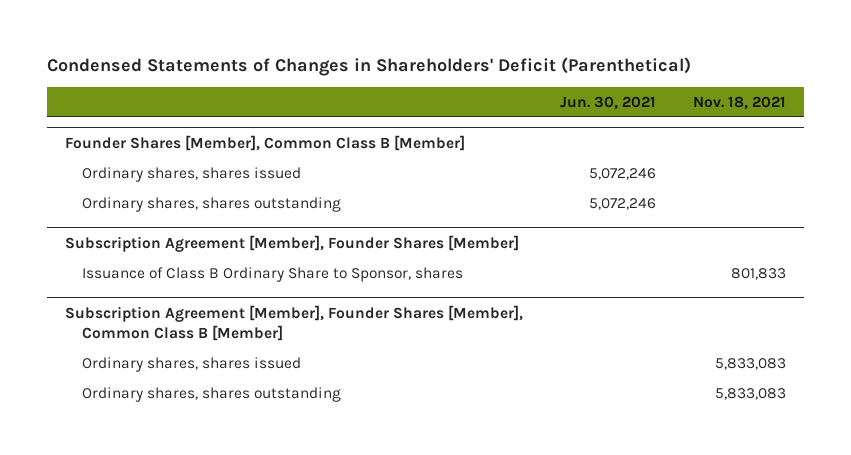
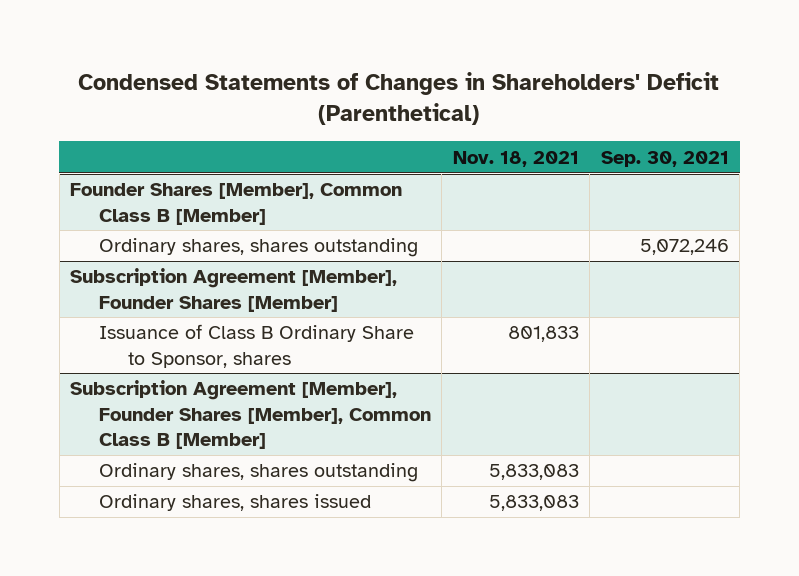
[559,95,656,110] Jun. 30, 2021 -> none
none -> [600,150,729,167] Sep. 30, 2021
[82,166,302,182] Ordinary shares, shares issued -> none
[82,356,302,372] Ordinary shares, shares issued -> [99,494,372,512] Ordinary shares, shares issued

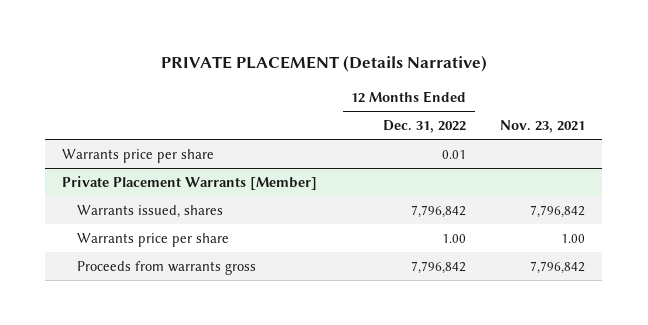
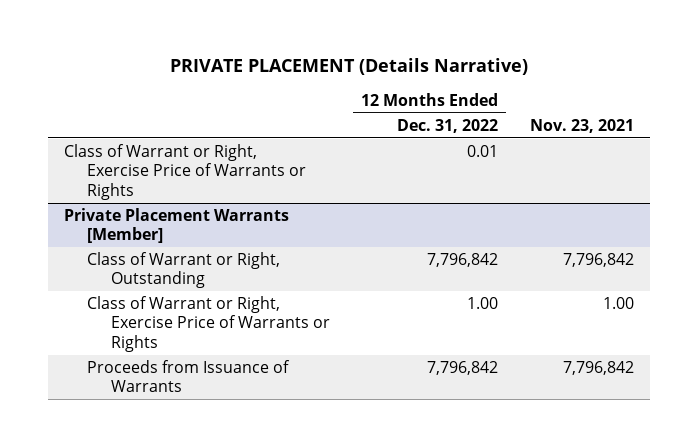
[62,148,215,163] Warrants price per share -> [63,144,307,200] Class of Warrant or Right, Exercise Price of Warrants or Rights
[76,204,223,218] Warrants issued, shares -> [87,252,281,289] Class of Warrant or Right, Outstanding
[76,232,229,247] Warrants price per share -> [87,296,330,352] Class of Warrant or Right, Exercise Price of Warrants or Rights
[76,260,256,275] Proceeds from warrants gross -> [87,360,291,393] Proceeds from Issuance of Warrants

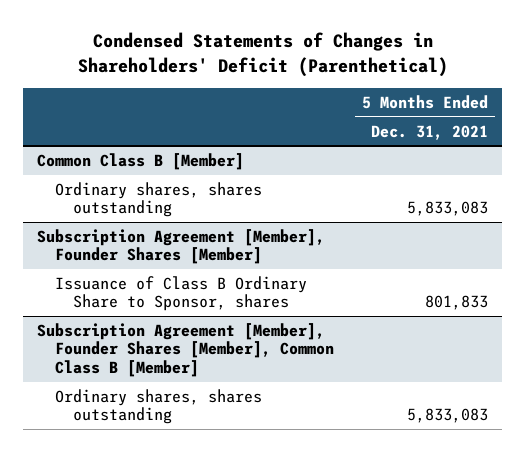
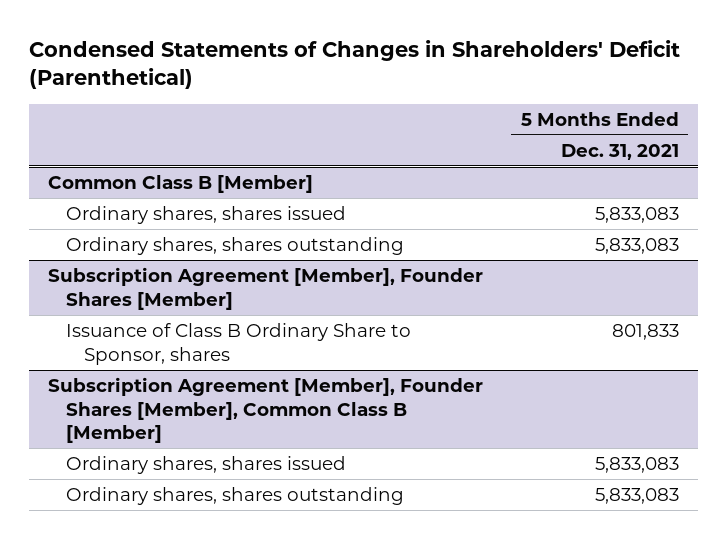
none -> [65,205,346,224] Ordinary shares, shares issued
none -> [65,455,346,474] Ordinary shares, shares issued

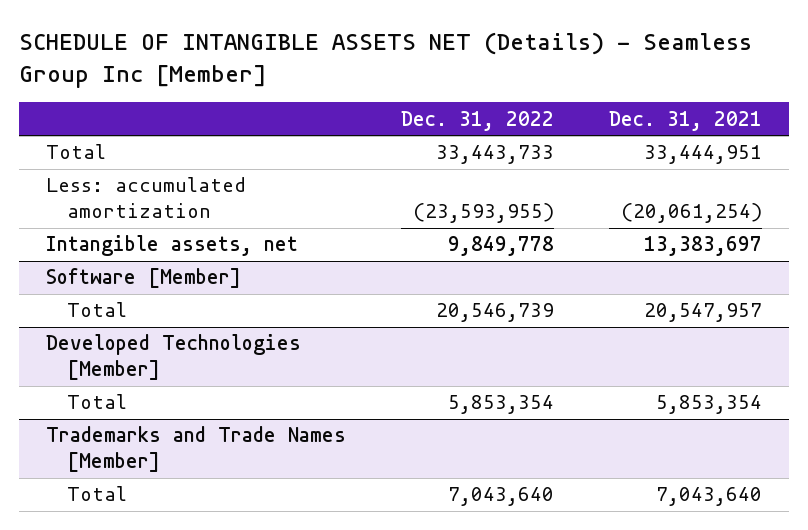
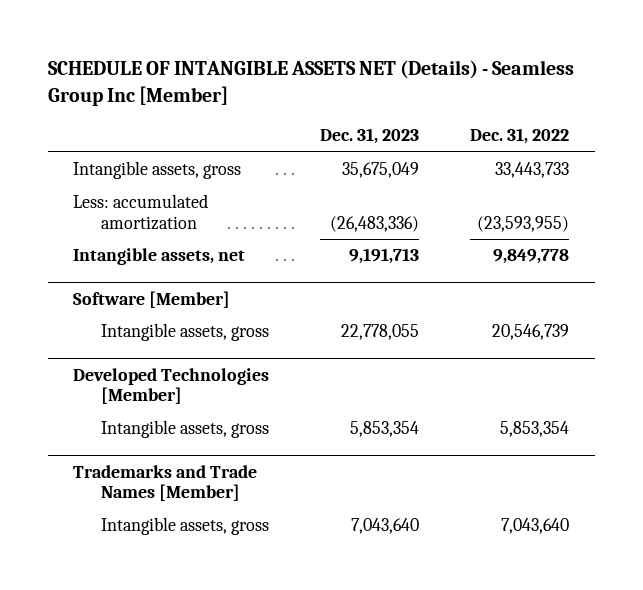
[608,110,762,131] Dec. 31, 2021 -> none
none -> [320,128,420,145] Dec. 31, 2023
[46,144,107,160] Total -> [73,161,242,180] Intangible assets, gross
[67,302,128,318] Total -> [100,323,269,342] Intangible assets, gross
[67,394,128,410] Total -> [100,420,269,439] Intangible assets, gross
[67,486,128,502] Total -> [100,517,269,536] Intangible assets, gross

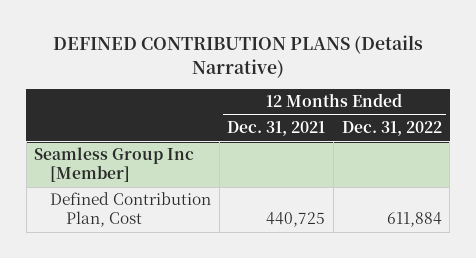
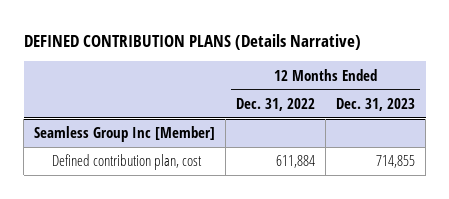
[227,121,326,137] Dec. 31, 2021 -> none
none -> [336,97,416,111] Dec. 31, 2023
[50,192,212,228] Defined Contribution Plan, Cost -> [51,154,202,171] Defined contribution plan, cost

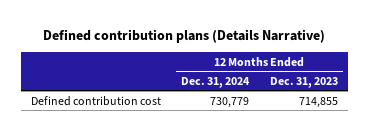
[23,33,361,50] DEFINED CONTRIBUTION PLANS (Details Narrative) -> [43,28,326,43] Defined contribution plans (Details Narrative)
[236,97,316,111] Dec. 31, 2022 -> none
none -> [181,76,251,88] Dec. 31, 2024
[34,126,216,143] Seamless Group Inc [Member] -> none
[51,154,202,171] Defined contribution plan, cost -> [31,95,162,106] Defined contribution cost

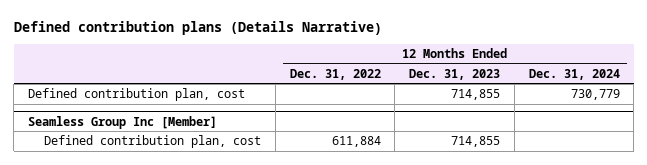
none -> [289,68,381,80] Dec. 31, 2022
[31,95,162,106] Defined contribution cost -> [27,88,245,102] Defined contribution plan, cost
none -> [27,115,217,129] Seamless Group Inc [Member]
none -> [44,135,262,149] Defined contribution plan, cost

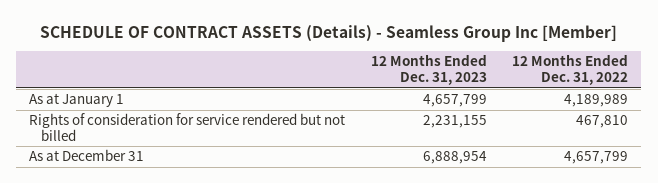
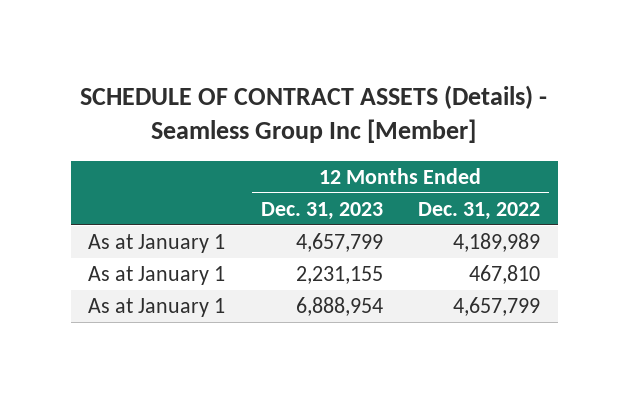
[29,113,346,142] Rights of consideration for service rendered but not billed -> [88,266,226,286] As at January 1
[29,149,145,162] As at December 31 -> [88,298,226,318] As at January 1

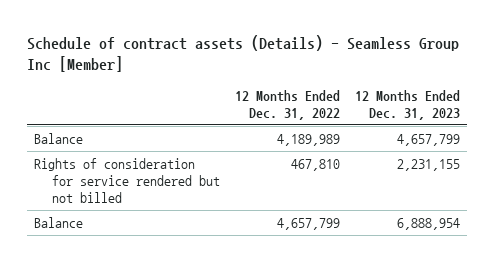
[80,84,548,144] SCHEDULE OF CONTRACT ASSETS (Details) - Seamless Group Inc [Member] -> [26,35,459,73] Schedule of contract assets (Details) - Seamless Group Inc [Member]
[88,234,226,254] As at January 1 -> [34,132,84,144] Balance
[88,266,226,286] As at January 1 -> [34,157,221,204] Rights of consideration for service rendered but not billed
[88,298,226,318] As at January 1 -> [34,216,84,228] Balance

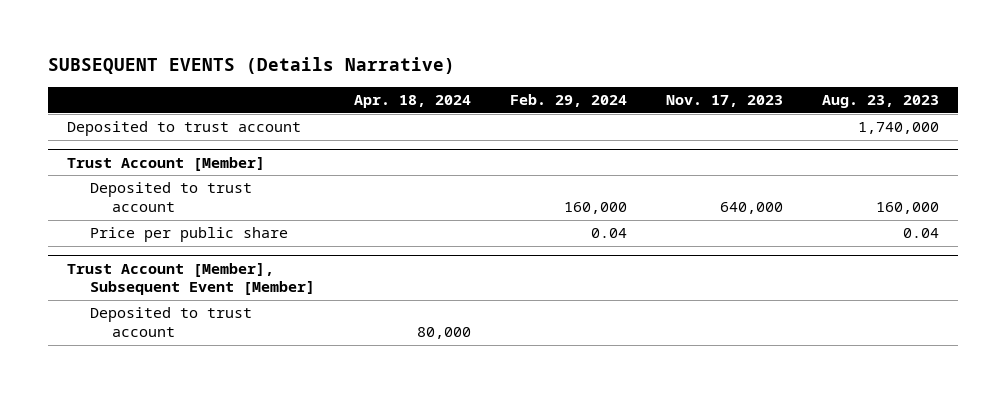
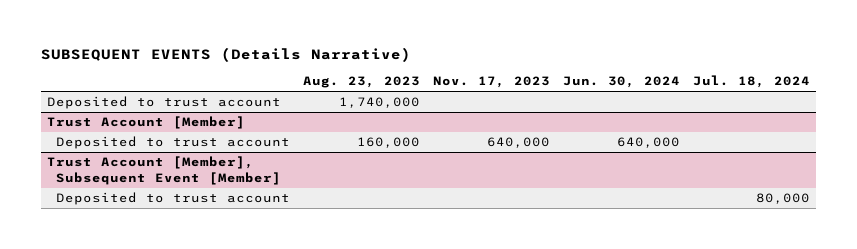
[353,95,471,109] Apr. 18, 2024 -> none
[509,94,627,108] Feb. 29, 2024 -> none
none -> [563,76,681,89] Jun. 30, 2024
none -> [692,75,810,89] Jul. 18, 2024
[89,227,288,243] Price per public share -> none

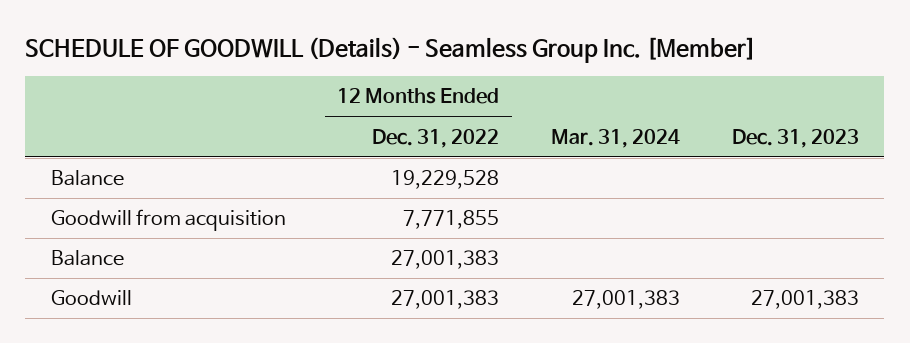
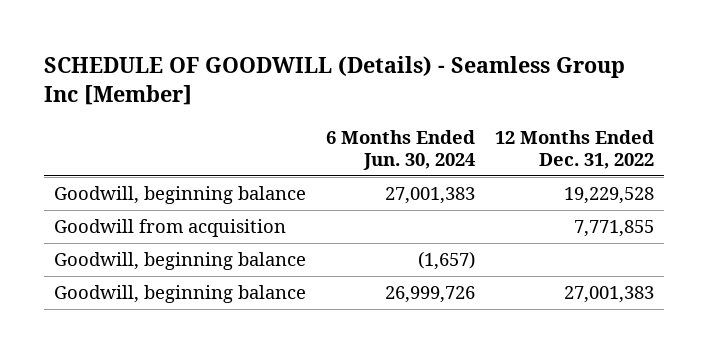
[25,37,757,64] SCHEDULE OF GOODWILL (Details) - Seamless Group Inc. [Member] -> [43,55,625,105] SCHEDULE OF GOODWILL (Details) - Seamless Group Inc [Member]
[551,128,681,148] Mar. 31, 2024 -> none
[731,128,859,148] Dec. 31, 2023 -> none
none -> [325,129,475,171] 6 Months Ended Jun. 30, 2024
[50,170,124,187] Balance -> [53,186,306,205] Goodwill, beginning balance
[50,290,132,306] Goodwill -> none
none -> [53,252,306,271] Goodwill, beginning balance
[50,250,124,267] Balance -> [53,285,306,304] Goodwill, beginning balance

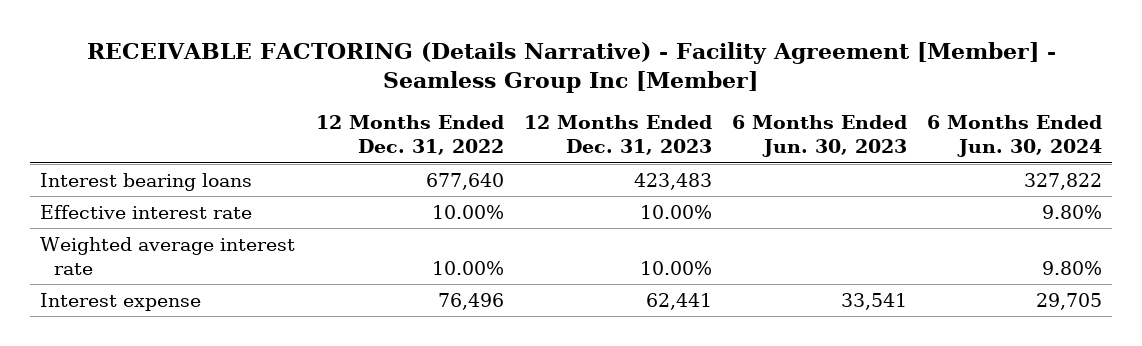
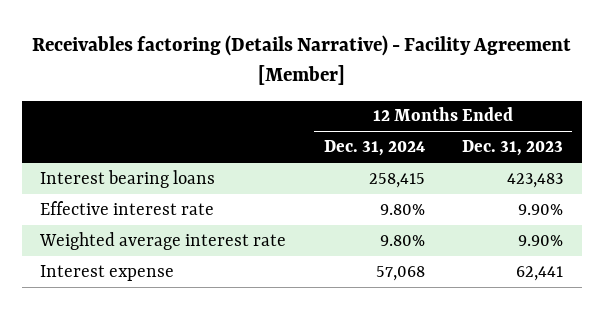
[87,42,1057,94] RECEIVABLE FACTORING (Details Narrative) - Facility Agreement [Member] - Seamless Group Inc [Member] -> [31,35,571,86] Receivables factoring (Details Narrative) - Facility Agreement [Member]
[315,115,504,156] 12 Months Ended Dec. 31, 2022 -> none
[731,115,907,158] 6 Months Ended Jun. 30, 2023 -> none
[927,115,1103,158] 6 Months Ended Jun. 30, 2024 -> none
none -> [323,140,425,157] Dec. 31, 2024
[639,204,712,219] 10.00% -> [518,203,564,215] 9.90%
[639,260,712,275] 10.00% -> [518,234,564,246] 9.90%

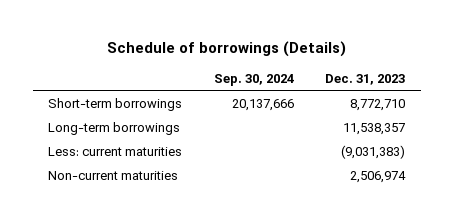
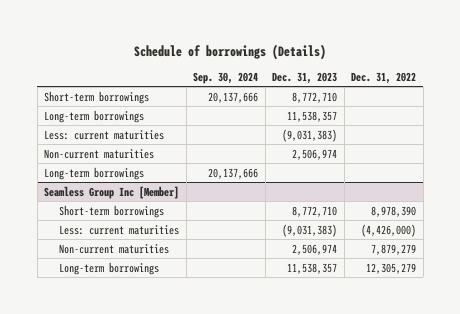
none -> [351,71,417,84] Dec. 31, 2022
none -> [44,166,145,180] Long-term borrowings
none -> [44,185,180,199] Seamless Group Inc [Member]
none -> [59,204,165,218] Short-term borrowings
none -> [59,224,180,235] Less: current maturities
none -> [59,243,170,254] Non-current maturities
none -> [59,261,160,275] Long-term borrowings

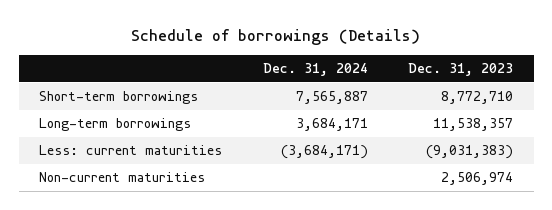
[193,71,259,84] Sep. 30, 2024 -> none
[351,71,417,84] Dec. 31, 2022 -> none
none -> [262,63,368,77] Dec. 31, 2024
[44,166,145,180] Long-term borrowings -> none
[44,185,180,199] Seamless Group Inc [Member] -> none
[59,204,165,218] Short-term borrowings -> none
[59,224,180,235] Less: current maturities -> none
[59,243,170,254] Non-current maturities -> none
[59,261,160,275] Long-term borrowings -> none

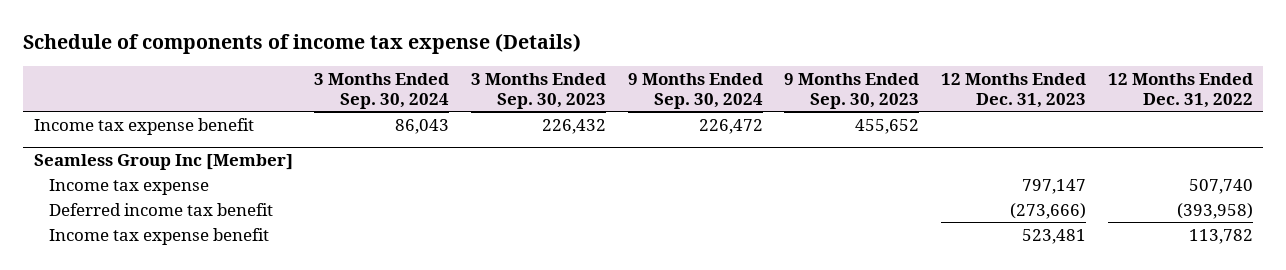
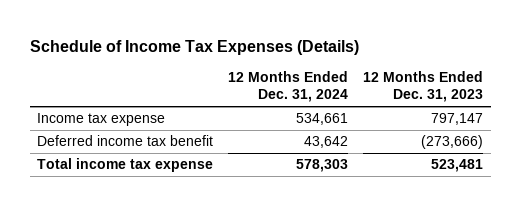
[22,33,581,55] Schedule of components of income tax expense (Details) -> [29,39,359,55] Schedule of Income Tax Expenses (Details)
[314,72,450,109] 3 Months Ended Sep. 30, 2024 -> none
[470,72,606,109] 3 Months Ended Sep. 30, 2023 -> none
[627,72,763,109] 9 Months Ended Sep. 30, 2024 -> none
[784,72,920,109] 9 Months Ended Sep. 30, 2023 -> none
[1107,72,1253,108] 12 Months Ended Dec. 31, 2022 -> none
none -> [228,70,349,103] 12 Months Ended Dec. 31, 2024
[33,117,254,135] Income tax expense benefit -> none
[33,153,293,170] Seamless Group Inc [Member] -> none
[48,227,269,245] Income tax expense benefit -> [37,158,214,173] Total income tax expense

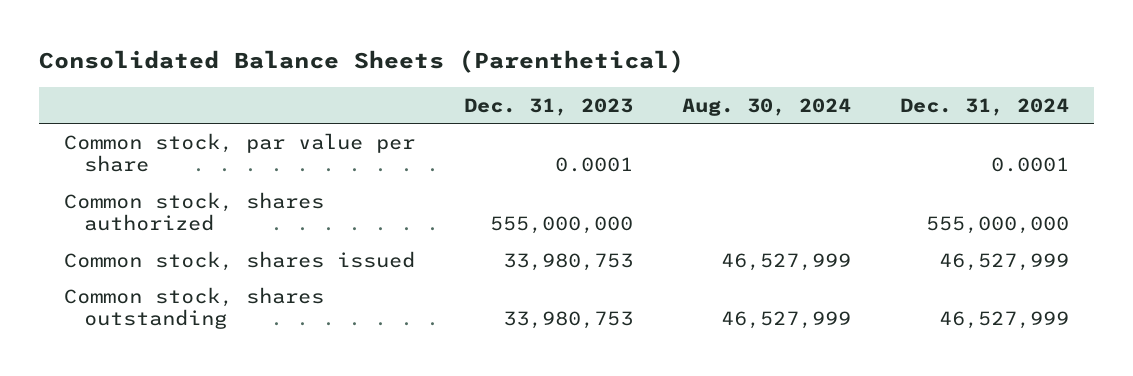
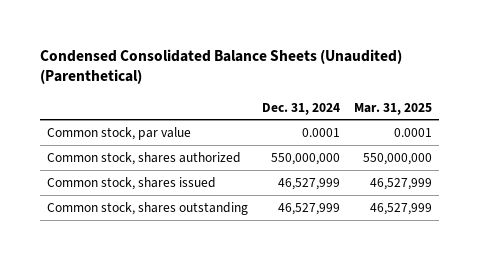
[39,50,685,74] Consolidated Balance Sheets (Parenthetical) -> [40,48,403,85] Condensed Consolidated Balance Sheets (Unaudited) (Parenthetical)
[463,97,633,116] Dec. 31, 2023 -> none
[681,97,851,116] Aug. 30, 2024 -> none
none -> [353,102,432,115] Mar. 31, 2025
[63,132,415,173] Common stock, par value per share -> [47,126,192,140] Common stock, par value
[926,216,1070,235] 555,000,000 -> [270,152,340,165] 550,000,000

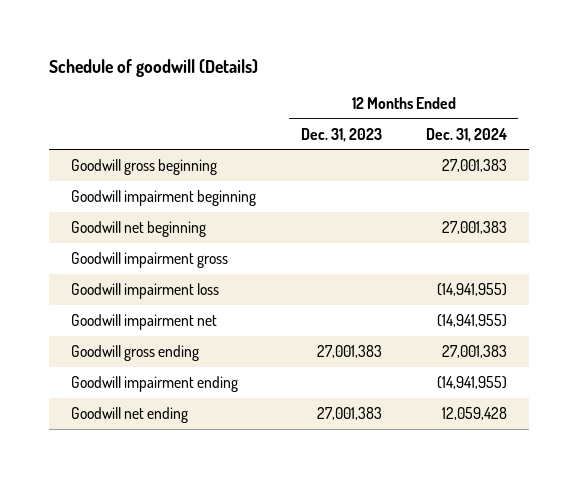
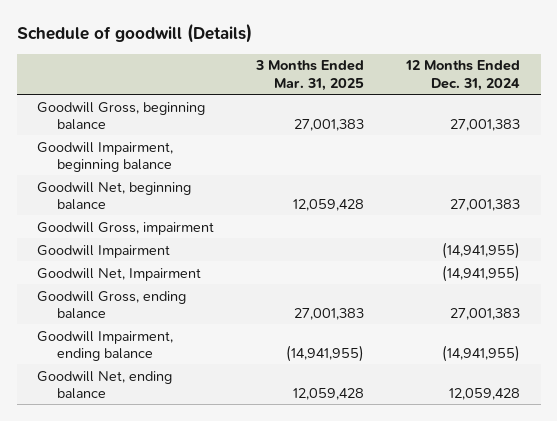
[300,127,382,142] Dec. 31, 2023 -> none
none -> [255,60,365,91] 3 Months Ended Mar. 31, 2025
[71,158,218,175] Goodwill gross beginning -> [37,101,206,130] Goodwill Gross, beginning balance
[71,189,257,206] Goodwill impairment beginning -> [37,141,174,172] Goodwill Impairment, beginning balance
[71,220,207,237] Goodwill net beginning -> [37,181,192,210] Goodwill Net, beginning balance
[71,251,229,268] Goodwill impairment gross -> [37,221,215,235] Goodwill Gross, impairment
[71,282,220,299] Goodwill impairment loss -> [37,244,171,258] Goodwill Impairment
[71,313,218,330] Goodwill impairment net -> [37,267,202,281] Goodwill Net, Impairment
[71,344,200,361] Goodwill gross ending -> [37,290,187,319] Goodwill Gross, ending balance
[71,375,239,392] Goodwill impairment ending -> [37,330,174,361] Goodwill Impairment, ending balance
[71,406,189,423] Goodwill net ending -> [37,370,173,399] Goodwill Net, ending balance

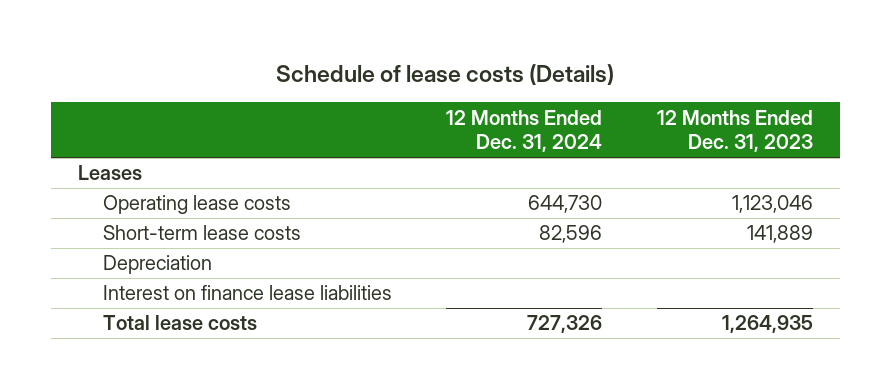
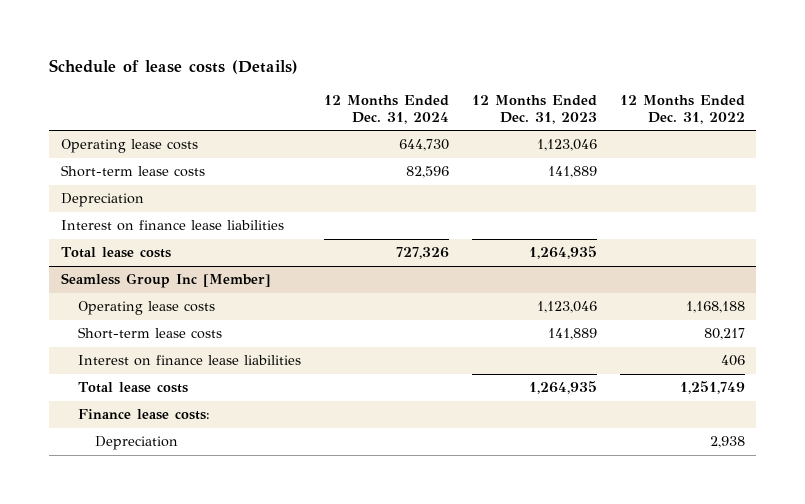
none -> [619,94,745,124] 12 Months Ended Dec. 31, 2022
[77,165,142,181] Leases -> none
none -> [60,273,271,289] Seamless Group Inc [Member]
none -> [78,301,216,316] Operating lease costs
none -> [78,327,223,340] Short-term lease costs
none -> [78,355,302,367] Interest on finance lease liabilities
none -> [78,382,189,394] Total lease costs
none -> [78,409,211,421] Finance lease costs:
none -> [95,436,179,451] Depreciation

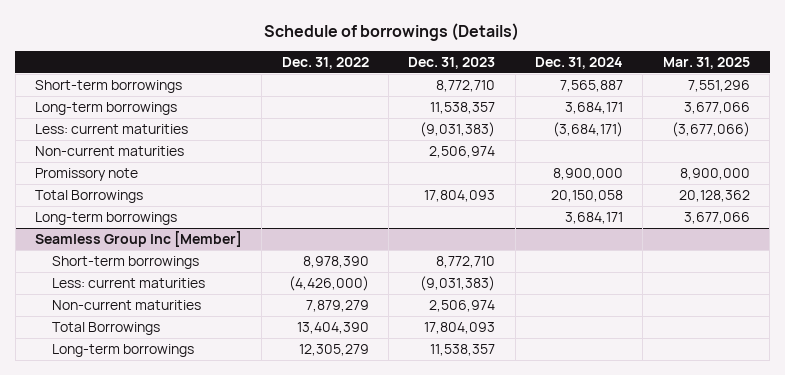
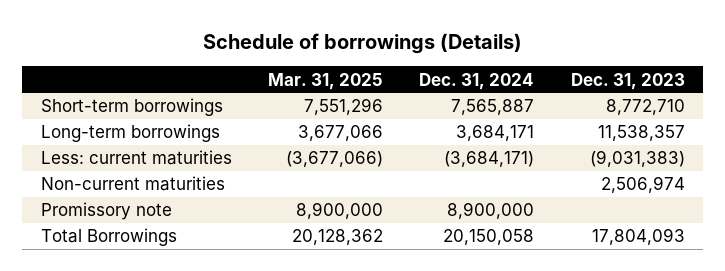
[281,56,369,69] Dec. 31, 2022 -> none
[35,212,178,226] Long-term borrowings -> none
[35,231,243,248] Seamless Group Inc [Member] -> none
[52,256,200,270] Short-term borrowings -> none
[52,278,206,289] Less: current maturities -> none
[52,300,202,311] Non-current maturities -> none
[52,322,161,336] Total Borrowings -> none
[52,344,195,358] Long-term borrowings -> none

